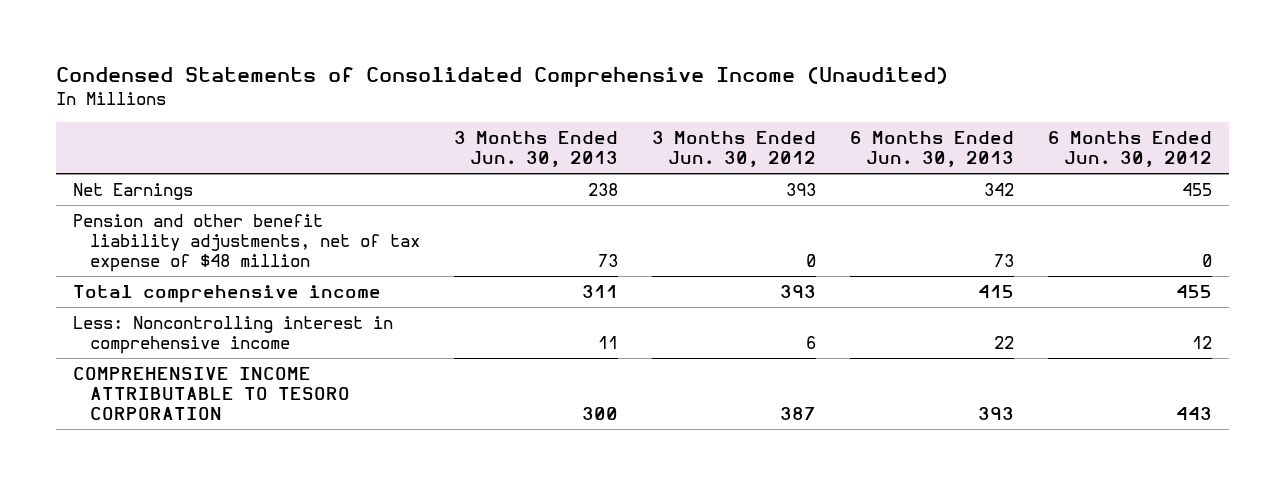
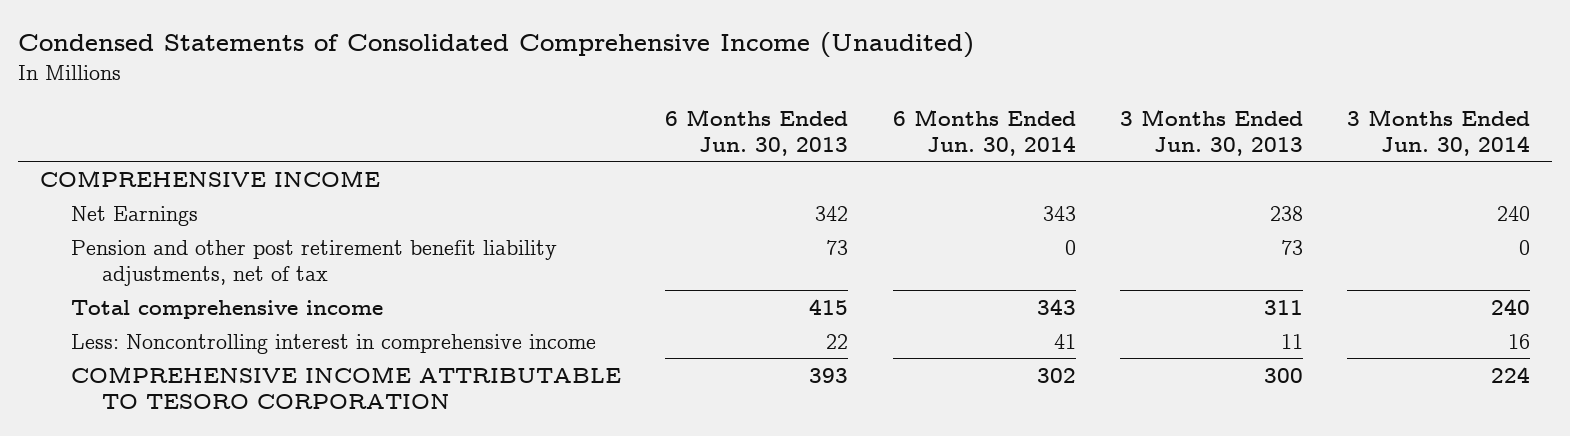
[651,131,816,167] 3 Months Ended Jun. 30, 2012 -> none
[1047,131,1212,167] 6 Months Ended Jun. 30, 2012 -> none
none -> [892,108,1076,156] 6 Months Ended Jun. 30, 2014
none -> [1346,108,1530,156] 3 Months Ended Jun. 30, 2014
none -> [40,169,381,187] COMPREHENSIVE INCOME
[72,214,421,272] Pension and other benefit liability adjustments, net of tax expense of $48 million -> [71,239,558,286] Pension and other post retirement benefit liability adjustments, net of tax

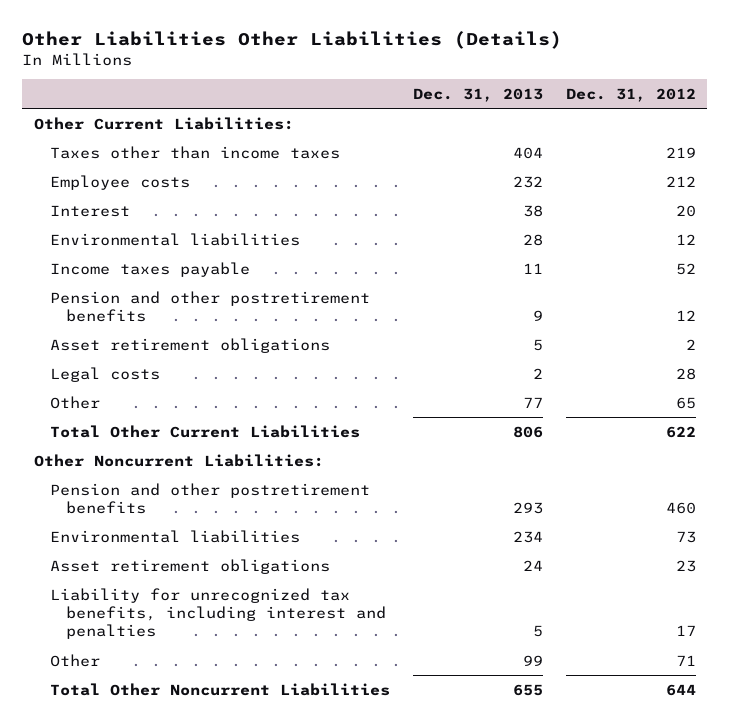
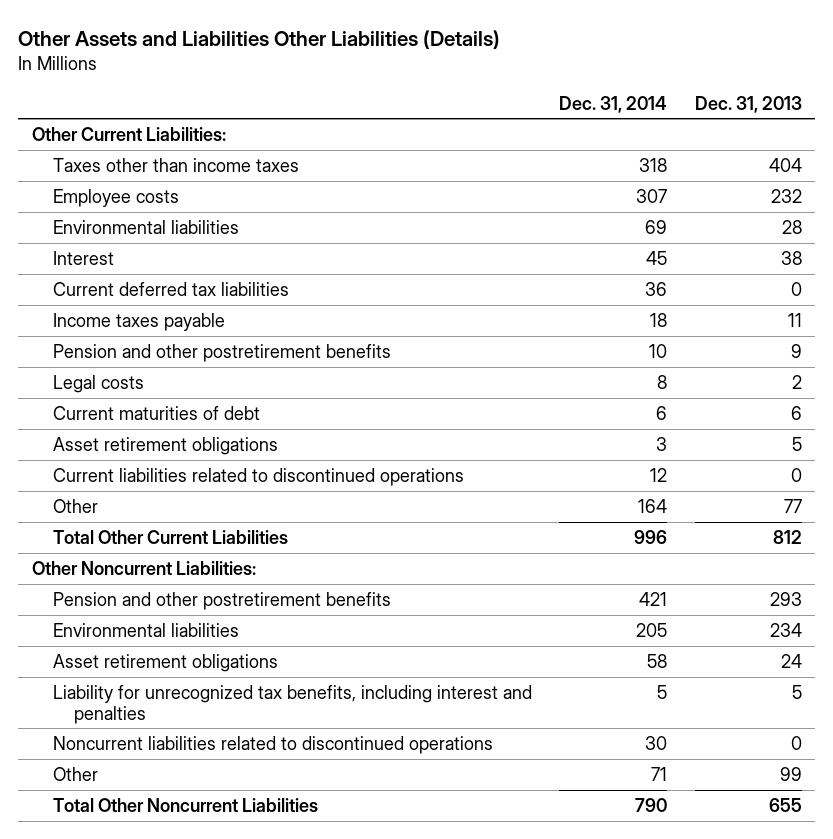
[22,30,563,49] Other Liabilities Other Liabilities (Details) -> [18,29,501,49] Other Assets and Liabilities Other Liabilities (Details)
[565,87,696,102] Dec. 31, 2012 -> none
none -> [559,95,668,113] Dec. 31, 2014
[49,204,130,217] Interest -> [53,250,115,265] Interest
none -> [53,281,290,296] Current deferred tax liabilities
none -> [53,405,261,420] Current maturities of debt
[49,337,330,353] Asset retirement obligations -> [53,436,279,455] Asset retirement obligations
none -> [53,467,465,486] Current liabilities related to discontinued operations
[512,425,543,438] 806 -> [772,529,802,544] 812
none -> [53,735,494,754] Noncurrent liabilities related to discontinued operations

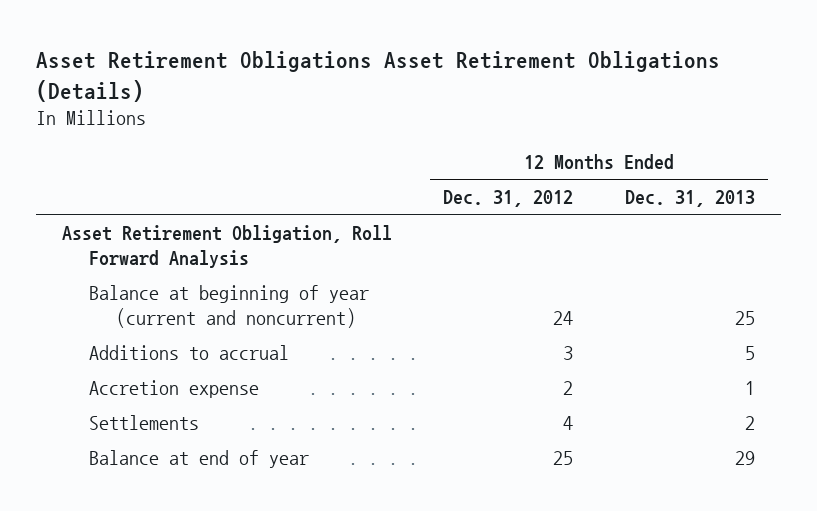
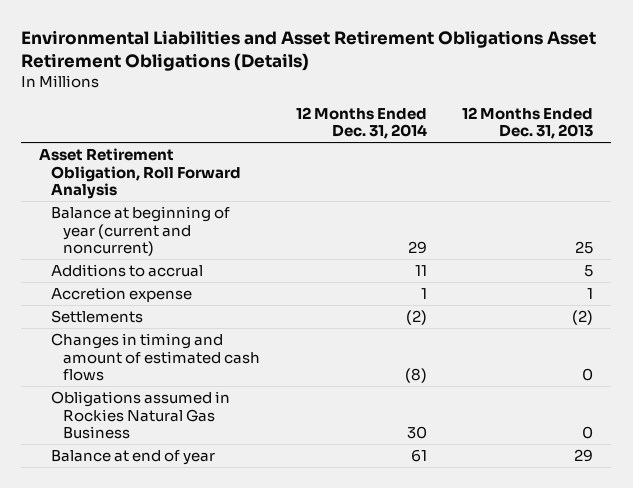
[35,50,720,102] Asset Retirement Obligations Asset Retirement Obligations (Details) -> [21,30,597,72] Environmental Liabilities and Asset Retirement Obligations Asset Retirement Obligations (Details)
[443,190,574,208] Dec. 31, 2012 -> none
none -> [295,106,427,140] 12 Months Ended Dec. 31, 2014
[745,415,756,430] 2 -> [572,309,594,325] (2)
none -> [51,332,260,382] Changes in timing and amount of estimated cash flows
none -> [51,390,231,440] Obligations assumed in Rockies Natural Gas Business

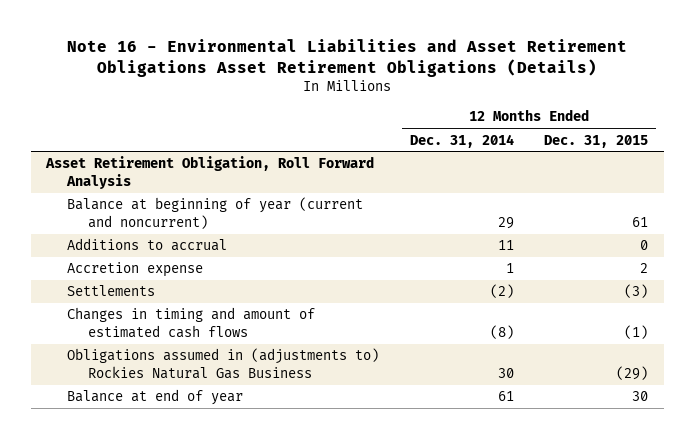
[21,30,597,72] Environmental Liabilities and Asset Retirement Obligations Asset Retirement Obligations (Details) -> [67,39,628,78] Note 16 - Environmental Liabilities and Asset Retirement Obligations Asset Retirement Obligations (Details)
[462,106,594,140] 12 Months Ended Dec. 31, 2013 -> none
none -> [544,134,649,148] Dec. 31, 2015
[51,390,231,440] Obligations assumed in Rockies Natural Gas Business -> [67,348,380,379] Obligations assumed in (adjustments to) Rockies Natural Gas Business

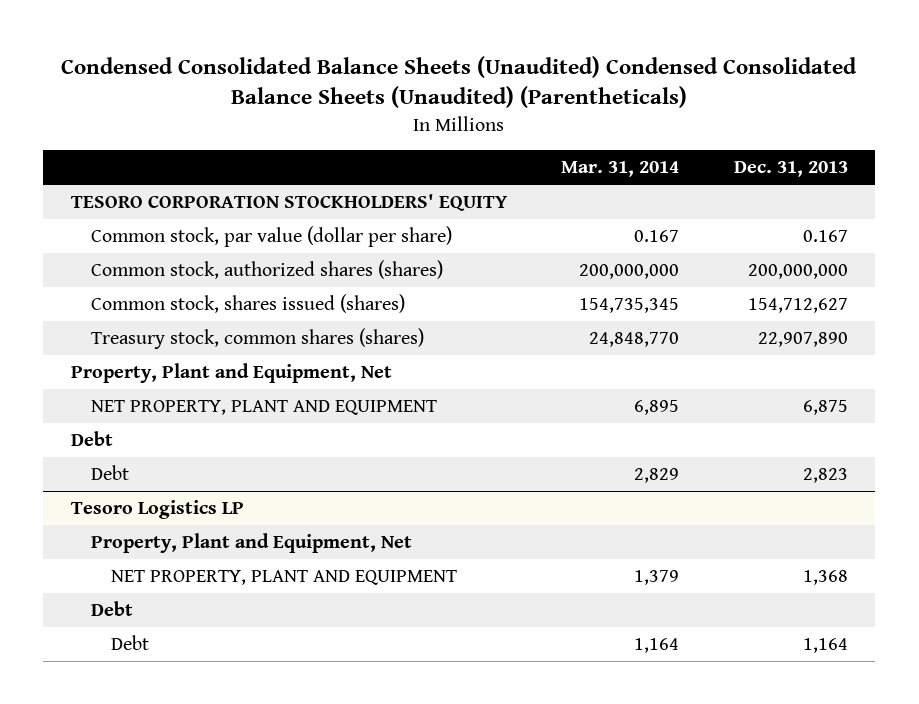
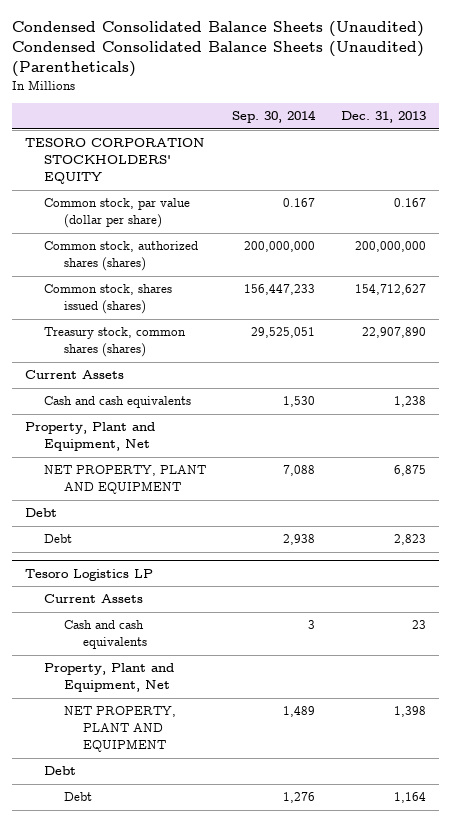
[561,161,680,178] Mar. 31, 2014 -> none
none -> [232,110,317,124] Sep. 30, 2014
none -> [24,370,124,380] Current Assets
none -> [44,396,192,409] Cash and cash equivalents
none -> [44,594,144,604] Current Assets
none -> [63,620,148,650] Cash and cash equivalents
[803,569,849,585] 1,368 -> [394,706,427,718] 1,398

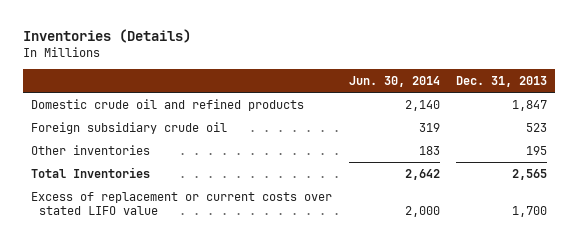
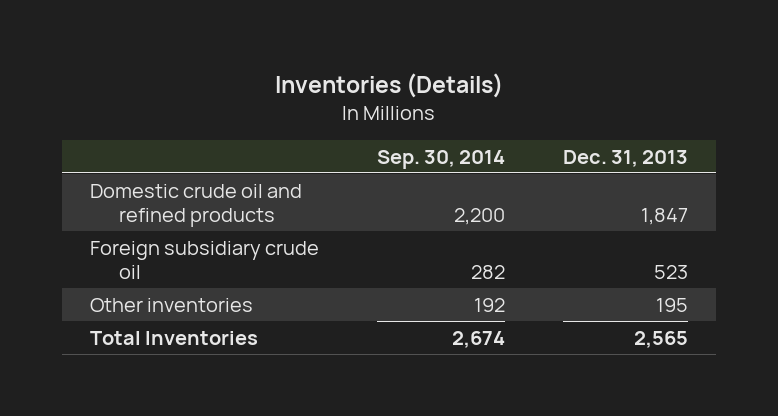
[348,75,440,87] Jun. 30, 2014 -> none
none -> [376,149,505,169] Sep. 30, 2014
[30,191,332,215] Excess of replacement or current costs over stated LIFO value -> none

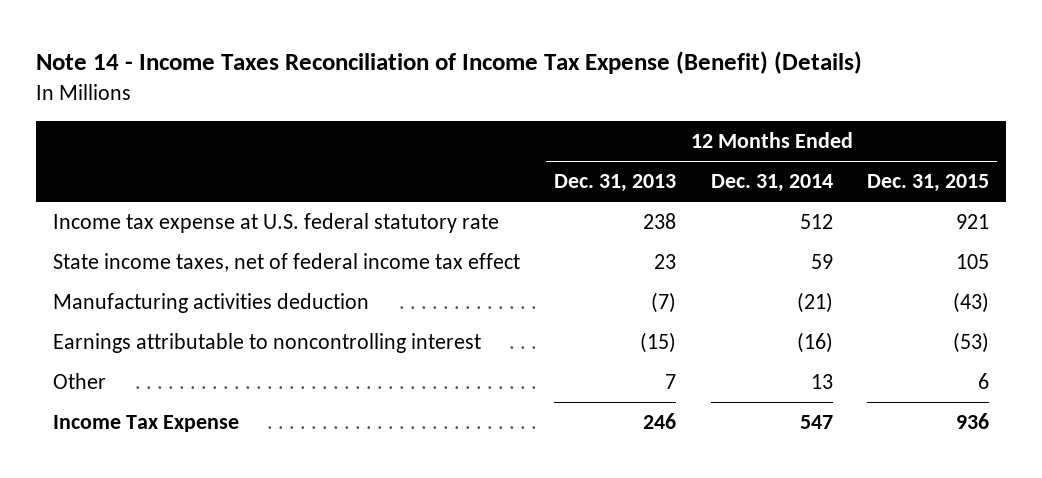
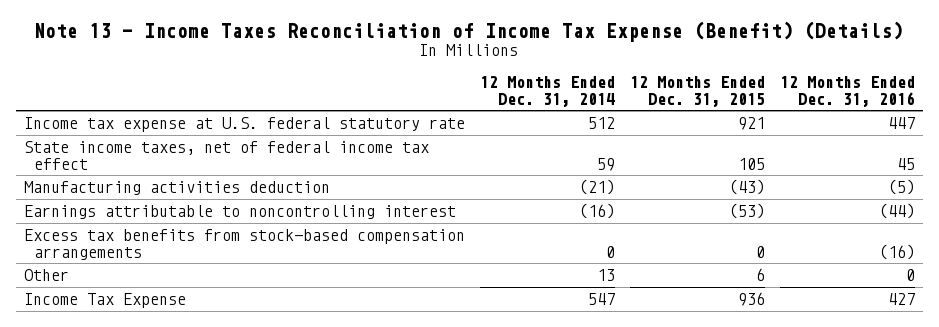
[36,51,863,75] Note 14 - Income Taxes Reconciliation of Income Tax Expense (Benefit) (Details) -> [34,20,904,42] Note 13 - Income Taxes Reconciliation of Income Tax Expense (Benefit) (Details)
[554,174,677,193] Dec. 31, 2013 -> none
none -> [780,76,916,107] 12 Months Ended Dec. 31, 2016
none -> [23,229,465,260] Excess tax benefits from stock-based compensation arrangements

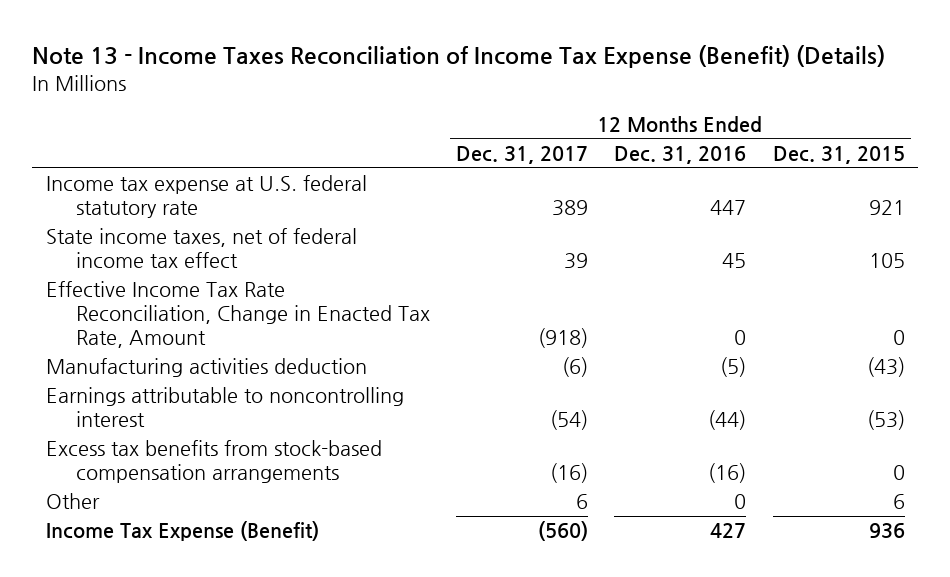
[479,76,615,107] 12 Months Ended Dec. 31, 2014 -> none
none -> [456,146,589,165] Dec. 31, 2017
none -> [45,281,431,349] Effective Income Tax Rate Reconciliation, Change in Enacted Tax Rate, Amount
[23,293,186,309] Income Tax Expense -> [45,521,319,542] Income Tax Expense (Benefit)

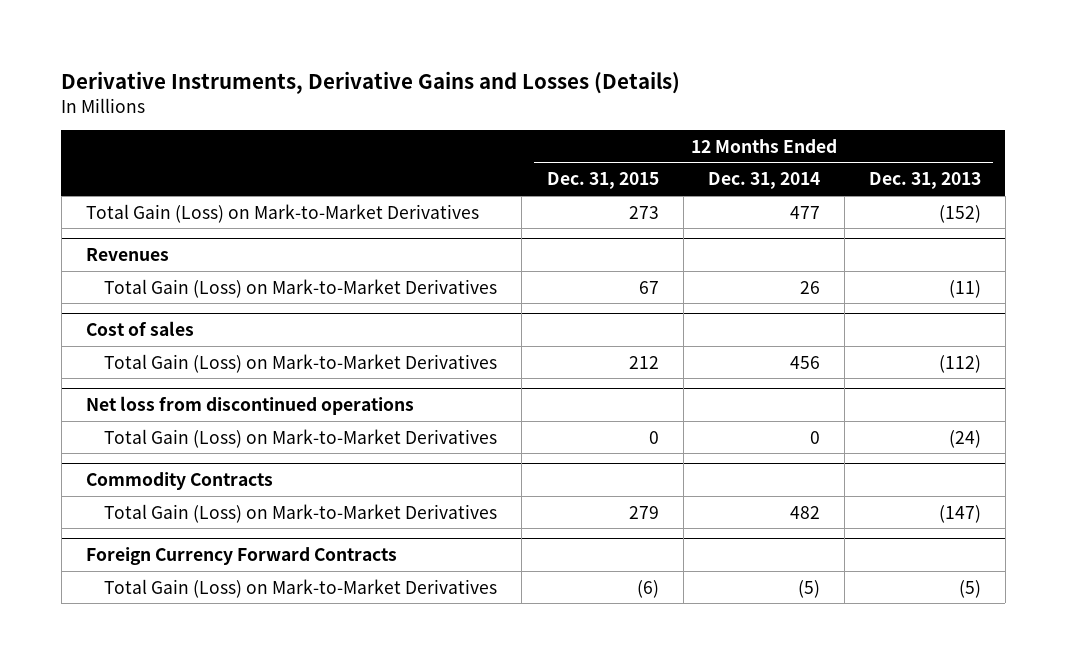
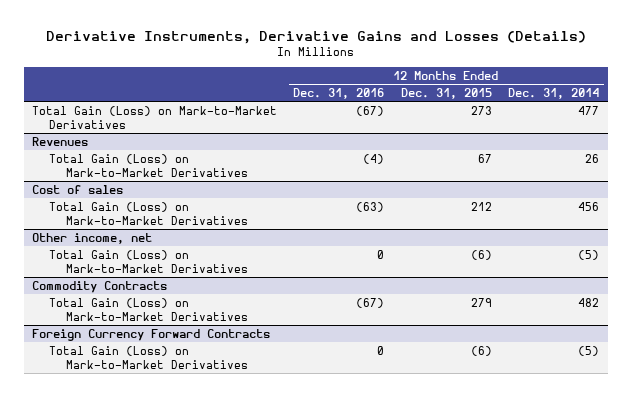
[868,172,981,190] Dec. 31, 2013 -> none
none -> [293,87,385,99] Dec. 31, 2016
[85,396,414,416] Net loss from discontinued operations -> [31,232,152,244] Other income, net
[648,430,659,444] 0 -> [470,249,492,260] (6)
[809,430,820,444] 0 -> [578,249,600,260] (5)

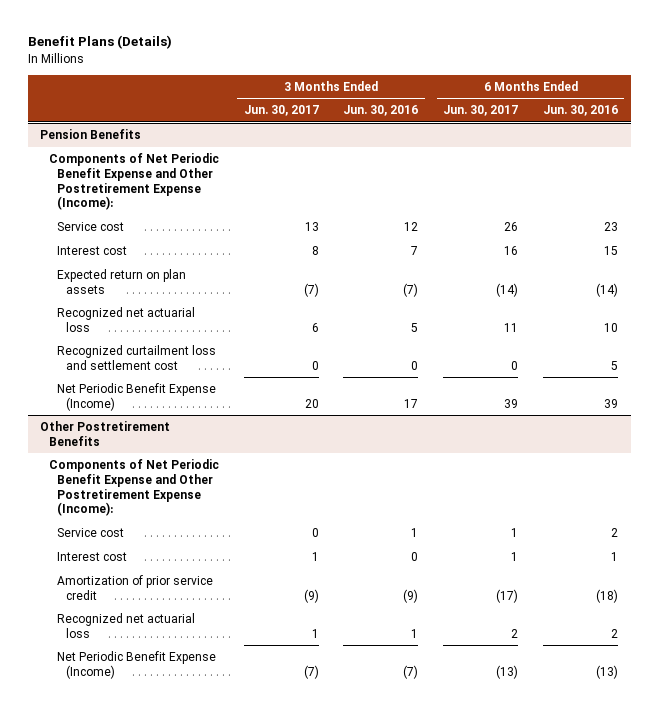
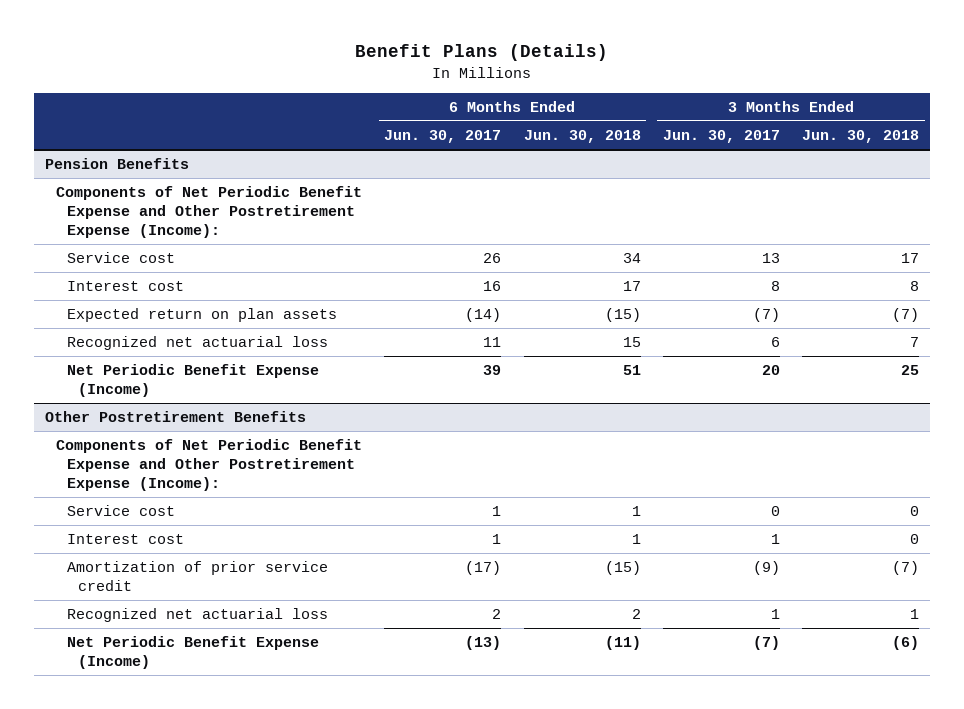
[343,105,419,117] Jun. 30, 2016 -> none
[543,105,619,117] Jun. 30, 2016 -> none
none -> [523,130,641,144] Jun. 30, 2018
none -> [802,130,920,144] Jun. 30, 2018
[57,345,217,370] Recognized curtailment loss and settlement cost -> none

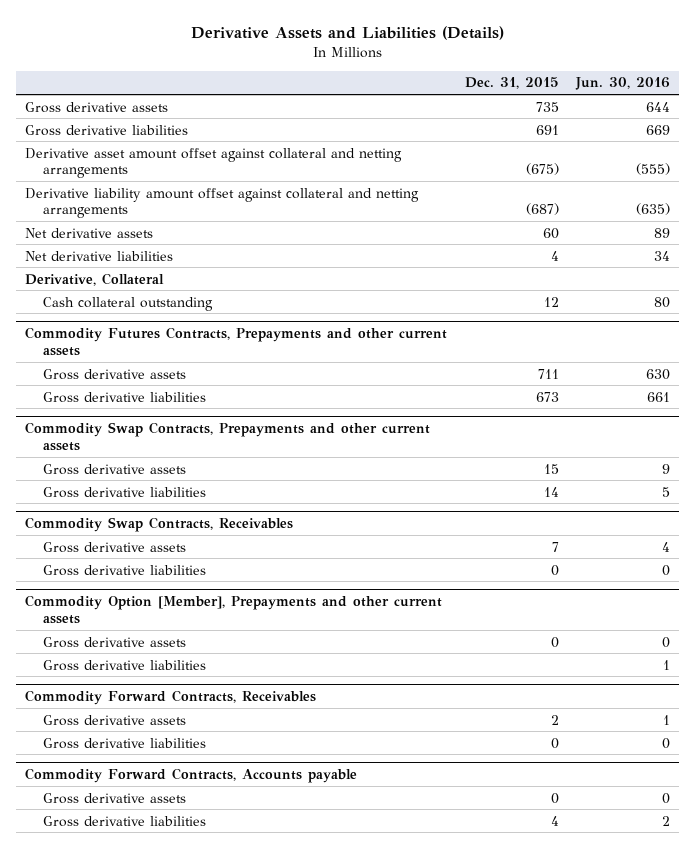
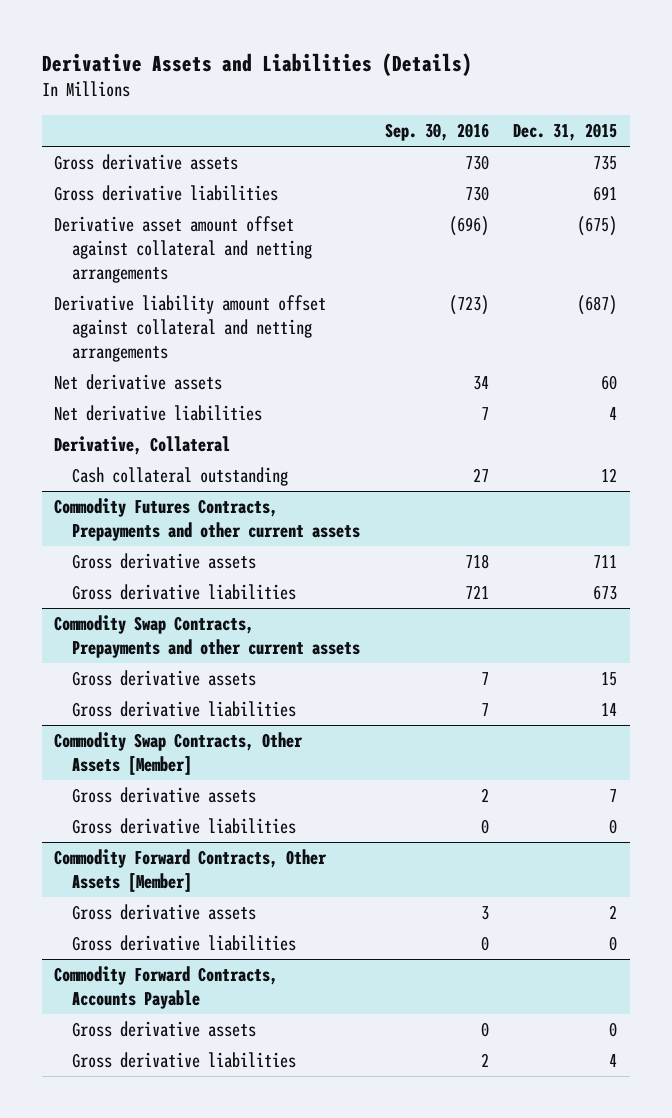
[575,77,671,91] Jun. 30, 2016 -> none
none -> [384,123,489,142] Sep. 30, 2016
[25,516,294,532] Commodity Swap Contracts, Receivables -> none
none -> [54,732,304,776] Commodity Swap Contracts, Other Assets [Member]
[25,594,443,624] Commodity Option [Member], Prepayments and other current assets -> none
[43,636,187,648] Gross derivative assets -> none
[43,659,207,671] Gross derivative liabilities -> none
[25,689,317,705] Commodity Forward Contracts, Receivables -> none
none -> [54,849,328,893] Commodity Forward Contracts, Other Assets [Member]
[25,767,358,783] Commodity Forward Contracts, Accounts payable -> [54,966,279,1010] Commodity Forward Contracts, Accounts Payable

